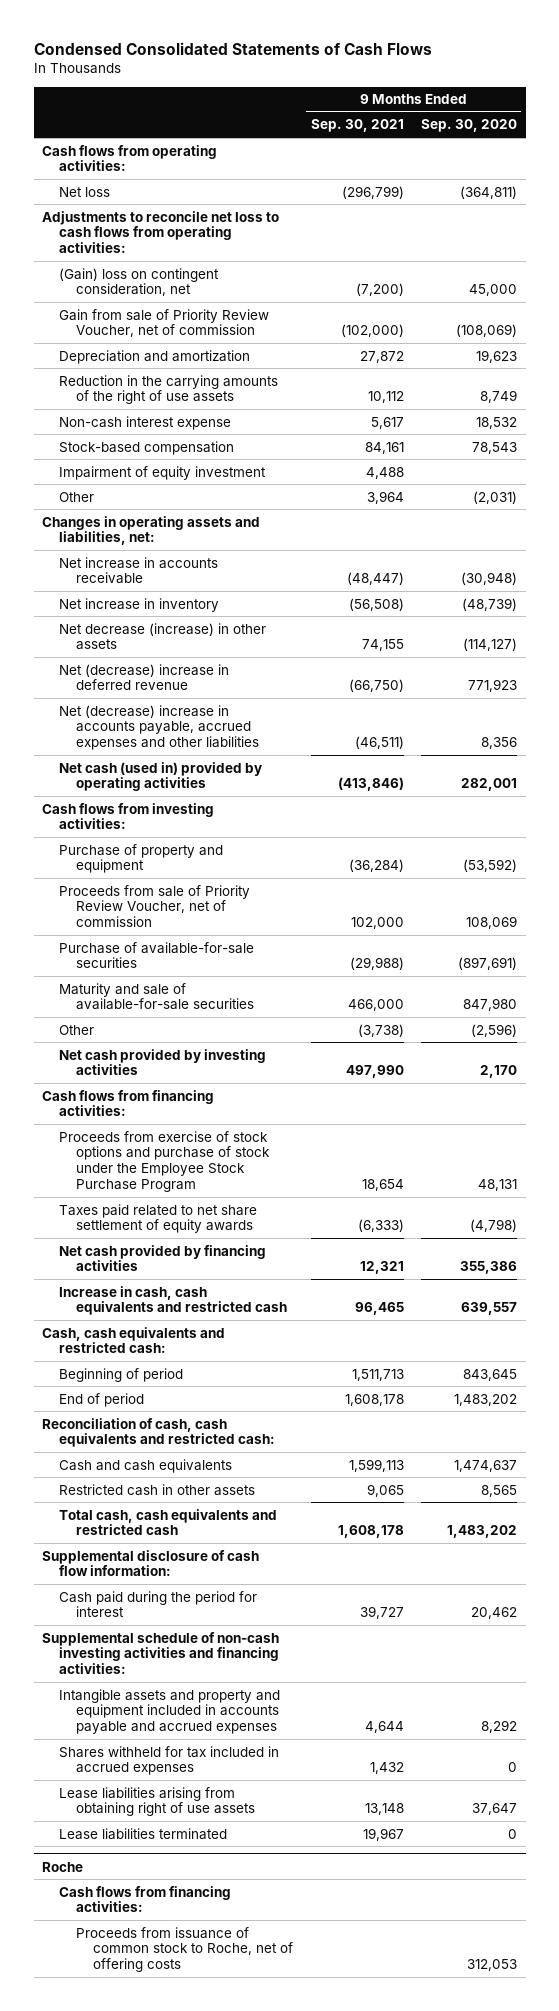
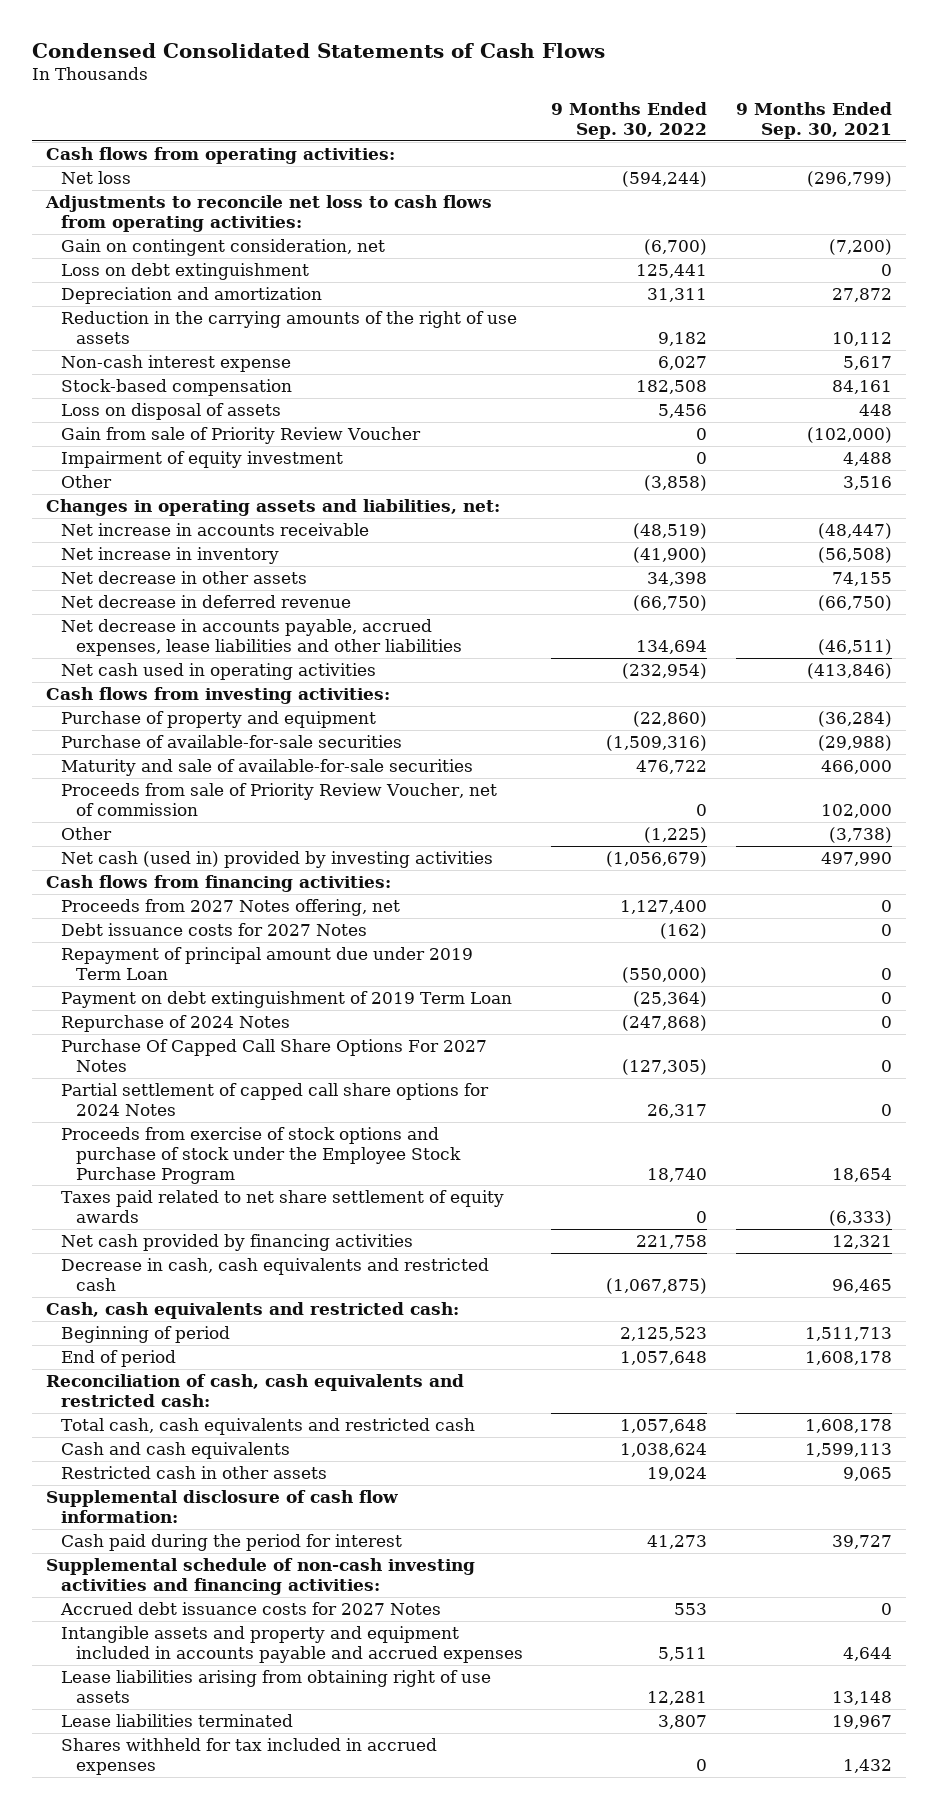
[420,119,517,133] Sep. 30, 2020 -> none
none -> [551,102,708,140] 9 Months Ended Sep. 30, 2022
[59,308,270,338] Gain from sale of Priority Review Voucher, net of commission -> none
[59,267,220,297] (Gain) loss on contingent consideration, net -> [60,239,385,257] Gain on contingent consideration, net
none -> [60,263,309,281] Loss on debt extinguishment
none -> [60,403,281,421] Loss on disposal of assets
none -> [60,427,421,445] Gain from sale of Priority Review Voucher
[366,490,404,504] 3,964 -> [842,476,892,491] 3,516
[59,622,267,651] Net decrease (increase) in other assets -> [60,571,307,585] Net decrease in other assets
[59,663,230,691] Net (decrease) increase in deferred revenue -> [60,595,351,609] Net decrease in deferred revenue
[59,704,260,751] Net (decrease) increase in accounts payable, accrued expenses and other liabilities -> [60,619,462,656] Net decrease in accounts payable, accrued expenses, lease liabilities and other liabilities
[59,761,263,792] Net cash (used in) provided by operating activities -> [60,663,376,681] Net cash used in operating activities
[59,884,251,928] Proceeds from sale of Priority Review Voucher, net of commission -> [60,783,497,816] Proceeds from sale of Priority Review Voucher, net of commission
[59,1048,267,1076] Net cash provided by investing activities -> [60,851,493,869] Net cash (used in) provided by investing activities
none -> [60,899,400,917] Proceeds from 2027 Notes offering, net
none -> [60,923,367,937] Debt issuance costs for 2027 Notes
none -> [60,947,473,980] Repayment of principal amount due under 2019 Term Loan
none -> [60,991,512,1009] Payment on debt extinguishment of 2019 Term Loan
none -> [60,1015,290,1033] Repurchase of 2024 Notes
none -> [60,1039,487,1072] Purchase Of Capped Call Share Options For 2027 Notes
none -> [60,1083,489,1116] Partial settlement of capped call share options for 2024 Notes
[59,1285,288,1316] Increase in cash, cash equivalents and restricted cash -> [60,1258,489,1291] Decrease in cash, cash equivalents and restricted cash
[59,1508,278,1536] Total cash, cash equivalents and restricted cash -> [60,1418,475,1436] Total cash, cash equivalents and restricted cash
none -> [59,1602,441,1616] Accrued debt issuance costs for 2027 Notes
[42,1861,84,1872] Roche -> none
[59,1885,232,1913] Cash flows from financing activities: -> none
[76,1926,294,1973] Proceeds from issuance of common stock to Roche, net of offering costs -> none
[59,1745,280,1776] Shares withheld for tax included in accrued expenses -> [60,1738,437,1775] Shares withheld for tax included in accrued expenses

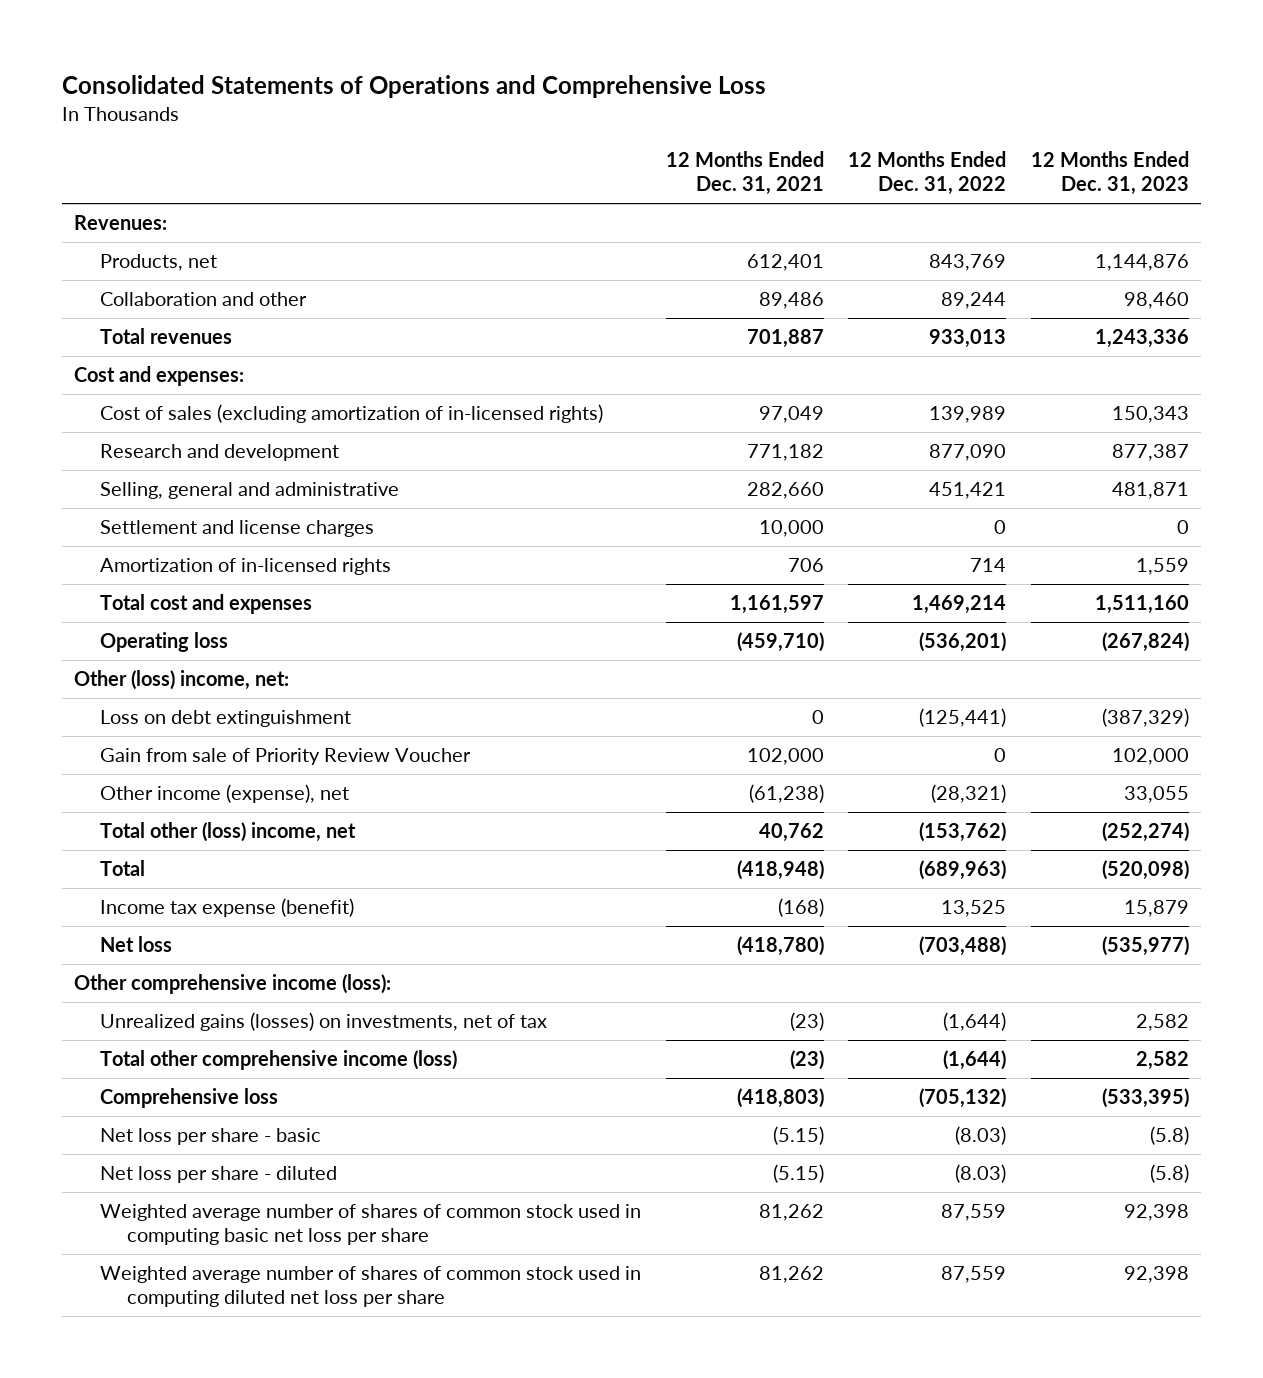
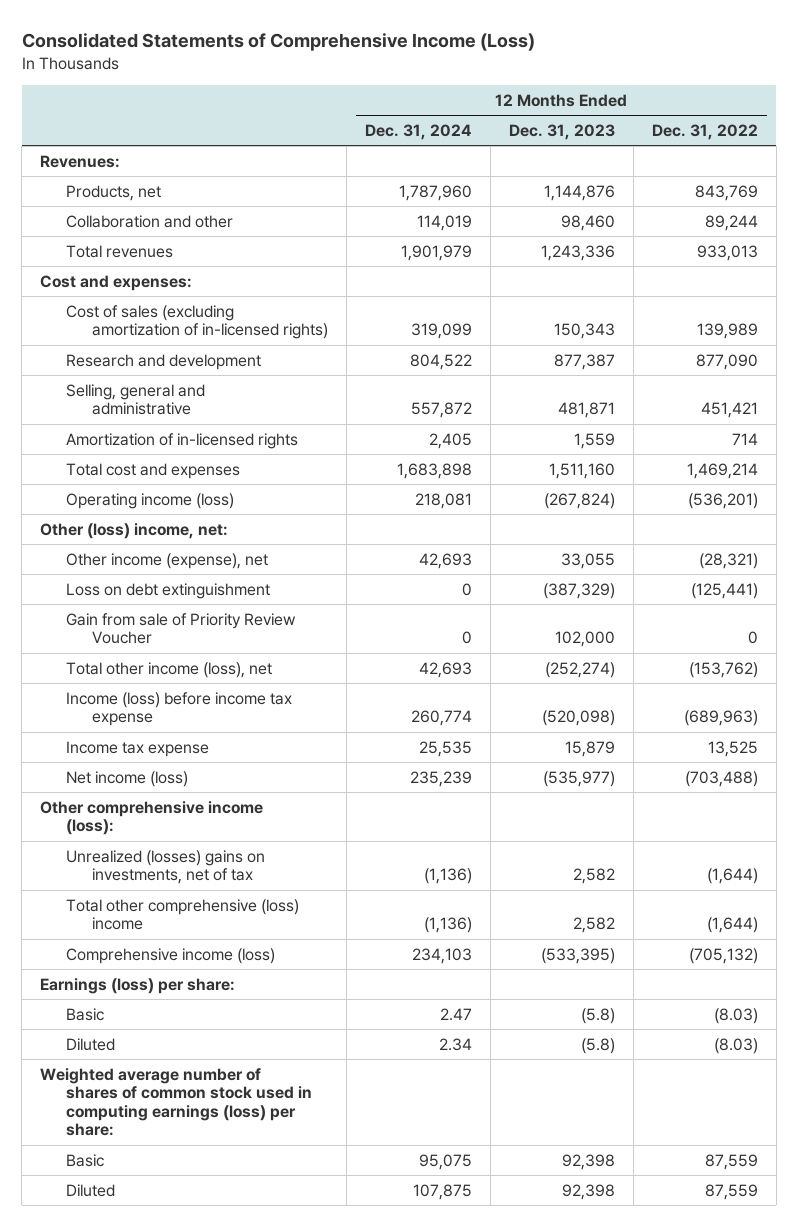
[62,74,767,98] Consolidated Statements of Operations and Comprehensive Loss -> [21,32,535,51] Consolidated Statements of Comprehensive Income (Loss)
[665,151,824,196] 12 Months Ended Dec. 31, 2021 -> none
none -> [364,123,472,140] Dec. 31, 2024
[100,520,375,538] Settlement and license charges -> none
[100,632,229,653] Operating loss -> [66,492,235,509] Operating income (loss)
[100,784,350,804] Other income (expense), net -> [66,552,269,569] Other income (expense), net
[100,822,357,843] Total other (loss) income, net -> [66,661,273,678] Total other income (loss), net
[100,860,146,877] Total -> [66,691,293,727] Income (loss) before income tax expense
[100,898,355,918] Income tax expense (benefit) -> [66,740,210,757] Income tax expense
[100,936,173,953] Net loss -> [66,770,189,787] Net income (loss)
[100,1012,548,1032] Unrealized gains (losses) on investments, net of tax -> [66,849,266,885] Unrealized (losses) gains on investments, net of tax
[100,1050,458,1071] Total other comprehensive income (loss) -> [66,898,300,931] Total other comprehensive (loss) income
[100,1088,279,1109] Comprehensive loss -> [66,947,276,964] Comprehensive income (loss)
none -> [40,977,236,994] Earnings (loss) per share:
[100,1128,322,1146] Net loss per share - basic -> [66,1007,105,1021] Basic
[100,1166,338,1184] Net loss per share - diluted -> [66,1037,116,1051] Diluted
none -> [40,1067,313,1137] Weighted average number of shares of common stock used in computing earnings (loss) per share:
[100,1204,642,1246] Weighted average number of shares of common stock used in computing basic net loss per share -> [66,1153,105,1167] Basic
[100,1266,642,1308] Weighted average number of shares of common stock used in computing diluted net loss per share -> [66,1183,116,1197] Diluted

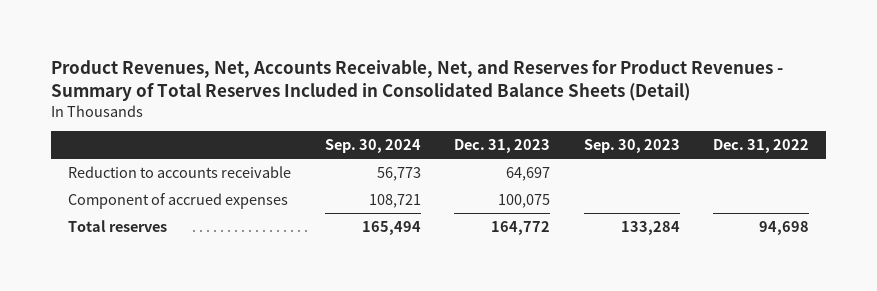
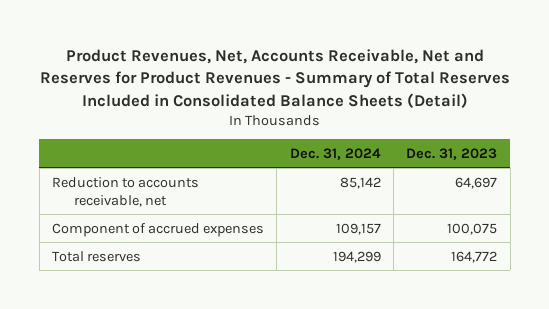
[51,60,784,101] Product Revenues, Net, Accounts Receivable, Net, and Reserves for Product Revenues - Summary of Total Reserves Included in Consolidated Balance Sheets (Detail) -> [39,49,510,108] Product Revenues, Net, Accounts Receivable, Net and Reserves for Product Revenues - Summary of Total Reserves Included in Consolidated Balance Sheets (Detail)
[324,139,421,154] Sep. 30, 2024 -> none
[583,139,680,154] Sep. 30, 2023 -> none
[713,139,810,154] Dec. 31, 2022 -> none
none -> [289,147,381,160] Dec. 31, 2024
[68,165,292,178] Reduction to accounts receivable -> [51,176,199,207] Reduction to accounts receivable, net

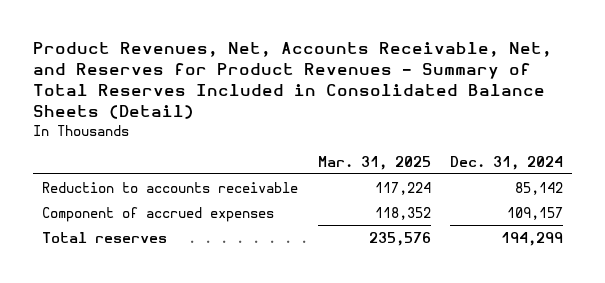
[39,49,510,108] Product Revenues, Net, Accounts Receivable, Net and Reserves for Product Revenues - Summary of Total Reserves Included in Consolidated Balance Sheets (Detail) -> [32,42,552,120] Product Revenues, Net, Accounts Receivable, Net, and Reserves for Product Revenues - Summary of Total Reserves Included in Consolidated Balance Sheets (Detail)
[406,147,498,160] Dec. 31, 2023 -> none
none -> [317,155,431,170] Mar. 31, 2025
[51,176,199,207] Reduction to accounts receivable, net -> [42,181,299,193] Reduction to accounts receivable

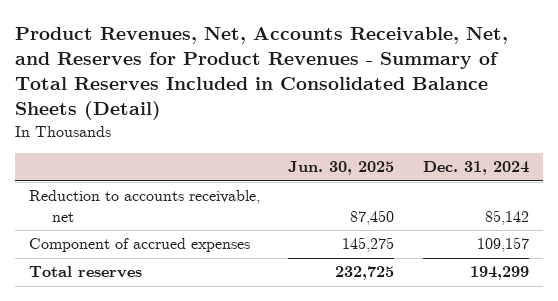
[317,155,431,170] Mar. 31, 2025 -> none
none -> [288,161,395,176] Jun. 30, 2025
[42,181,299,193] Reduction to accounts receivable -> [28,190,260,223] Reduction to accounts receivable, net

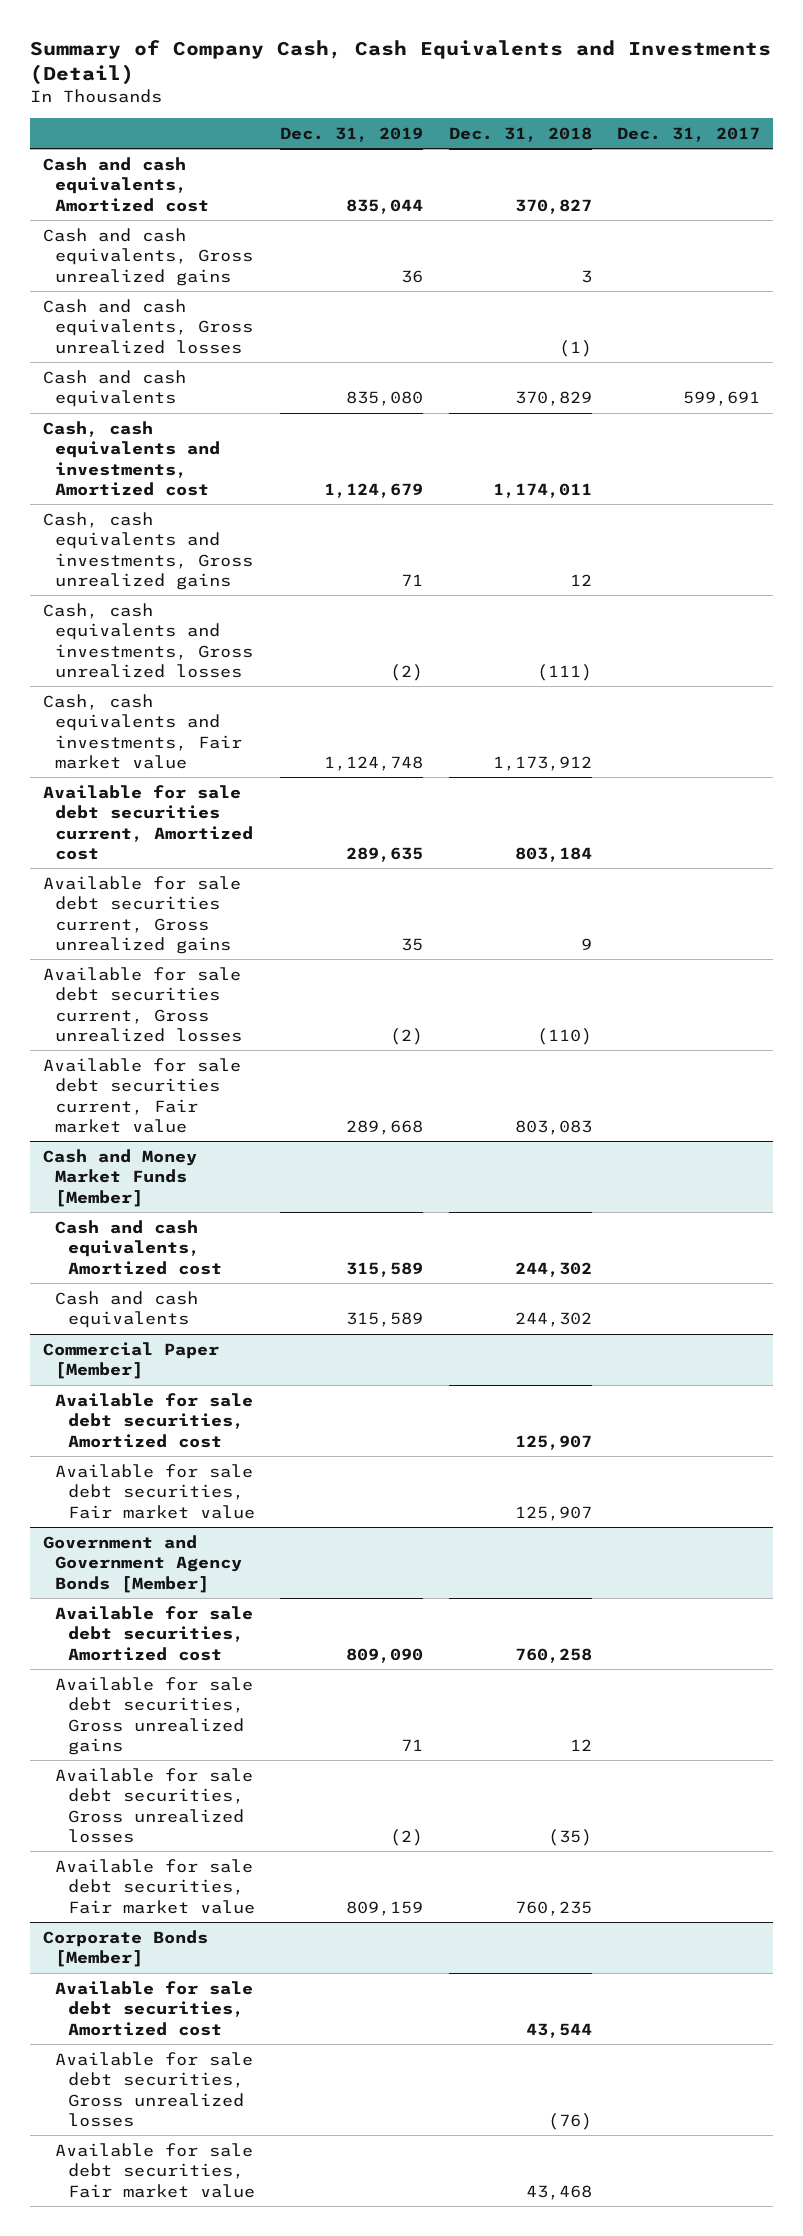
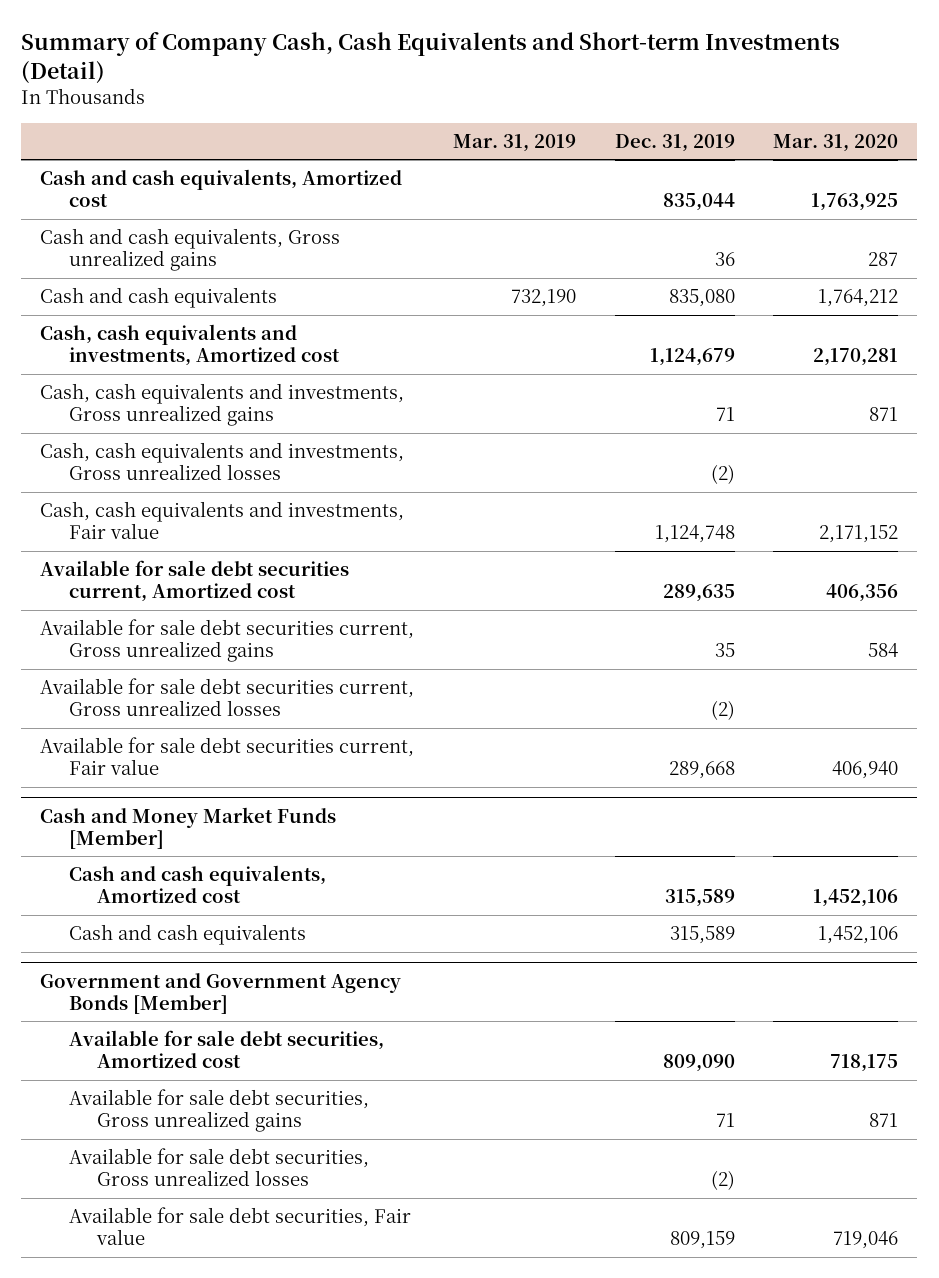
[30,40,772,86] Summary of Company Cash, Cash Equivalents and Investments (Detail) -> [21,32,841,84] Summary of Company Cash, Cash Equivalents and Short-term Investments (Detail)
[448,126,592,142] Dec. 31, 2018 -> none
[617,126,761,142] Dec. 31, 2017 -> none
none -> [453,133,577,152] Mar. 31, 2019
none -> [773,133,899,152] Mar. 31, 2020
[42,298,254,354] Cash and cash equivalents, Gross unrealized losses -> none
[42,693,243,769] Cash, cash equivalents and investments, Fair market value -> [40,501,405,540] Cash, cash equivalents and investments, Fair value
[42,1057,241,1133] Available for sale debt securities current, Fair market value -> [40,737,415,776] Available for sale debt securities current, Fair value
[42,1341,219,1380] Commercial Paper [Member] -> none
[55,1392,254,1448] Available for sale debt securities, Amortized cost -> none
[55,1463,255,1519] Available for sale debt securities, Fair market value -> none
[42,1929,208,1968] Corporate Bonds [Member] -> none
[55,1980,254,2036] Available for sale debt securities, Amortized cost -> none
[55,2051,254,2127] Available for sale debt securities, Gross unrealized losses -> none
[55,2142,255,2198] Available for sale debt securities, Fair market value -> none
[55,1858,255,1914] Available for sale debt securities, Fair market value -> [68,1207,411,1246] Available for sale debt securities, Fair value

